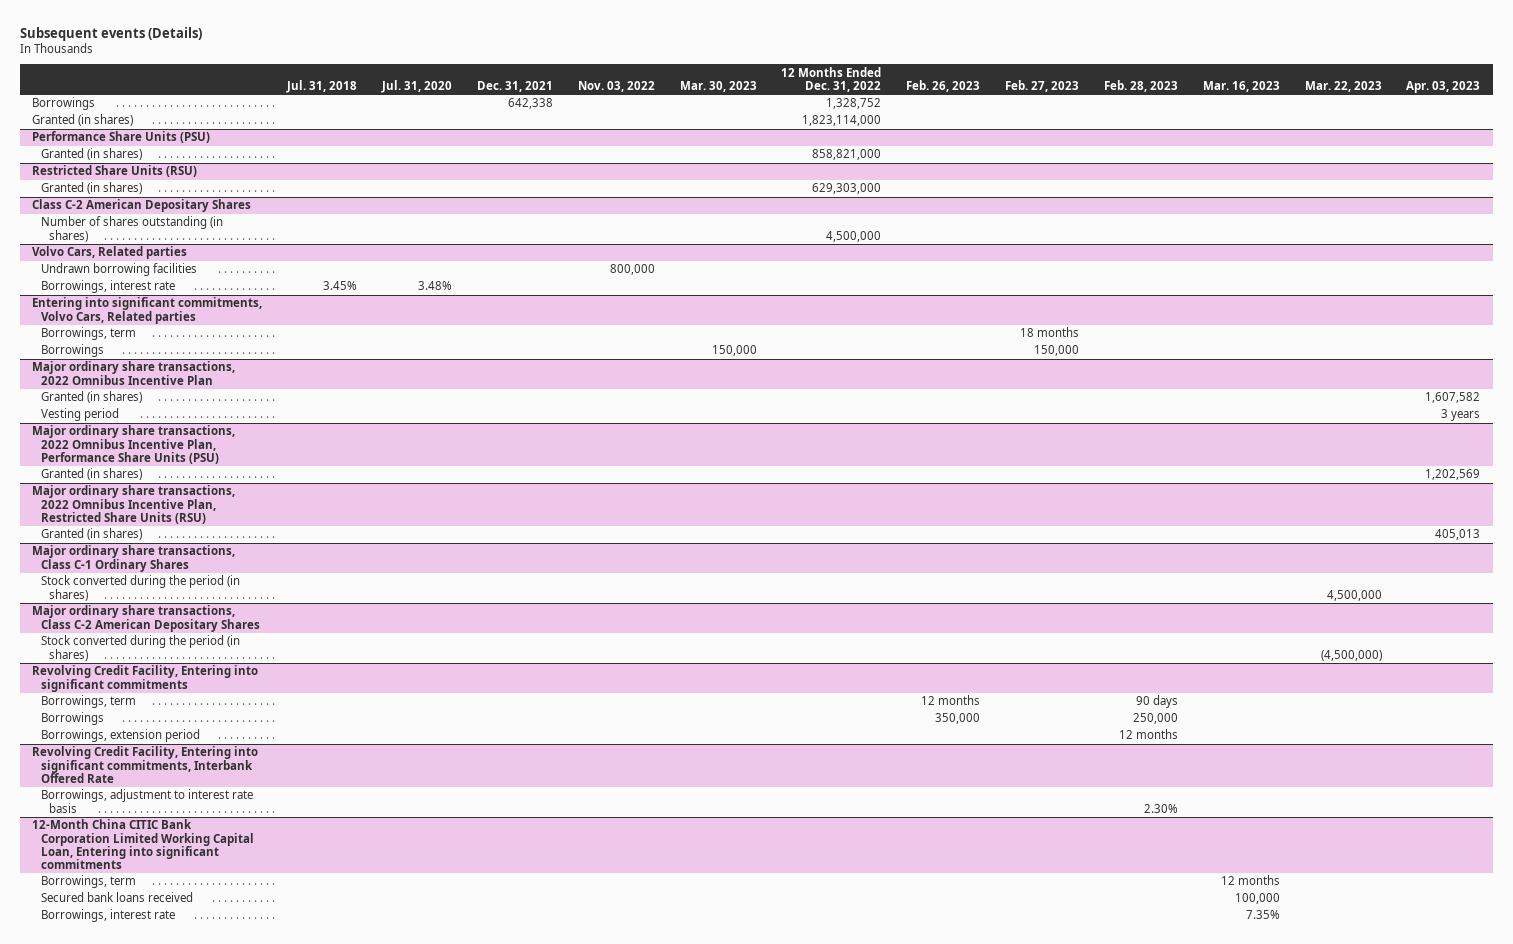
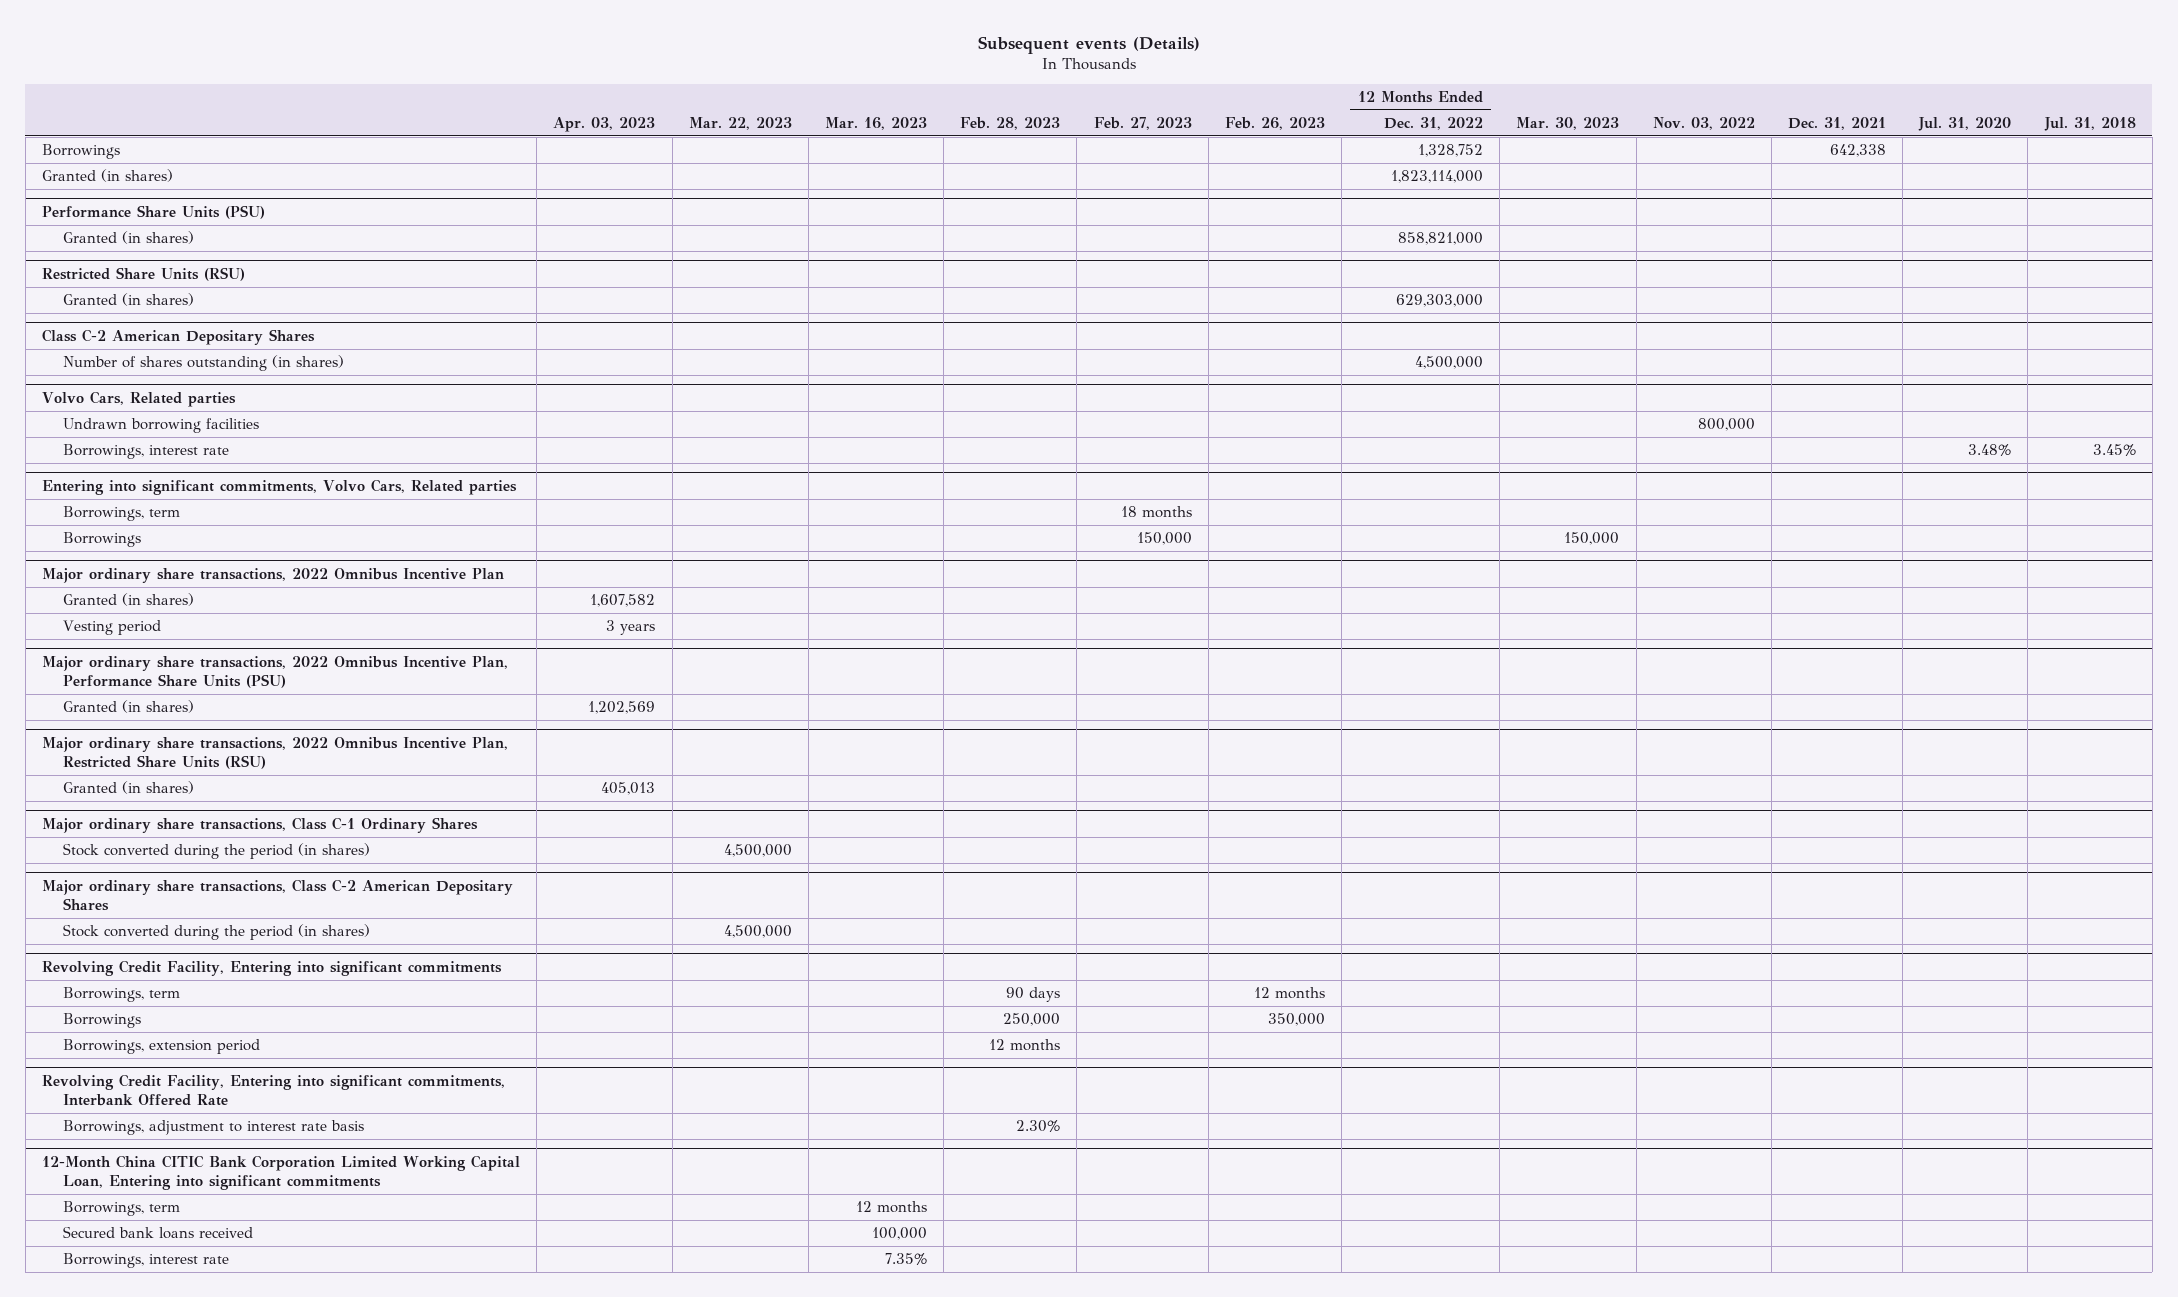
[1320,649,1382,661] (4,500,000) -> [723,925,792,939] 4,500,000

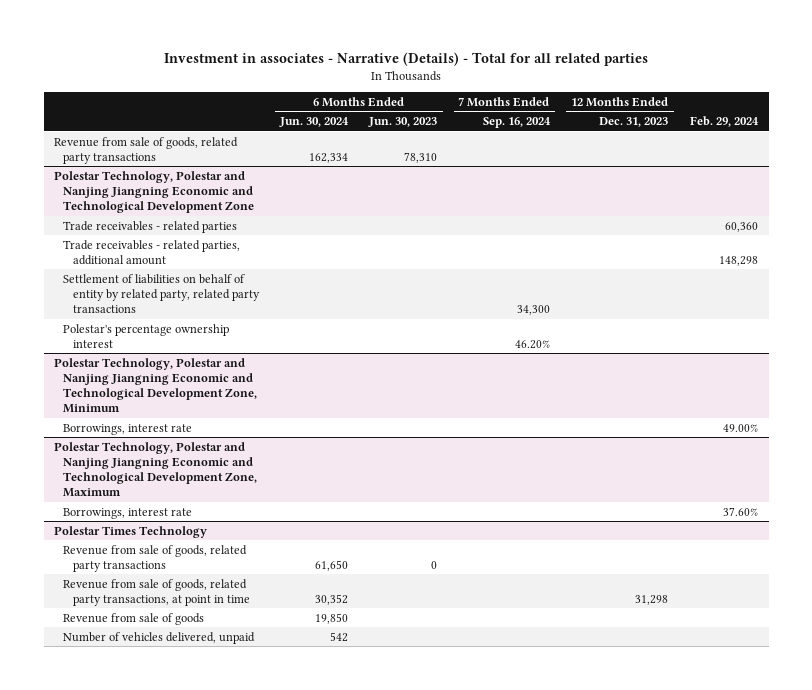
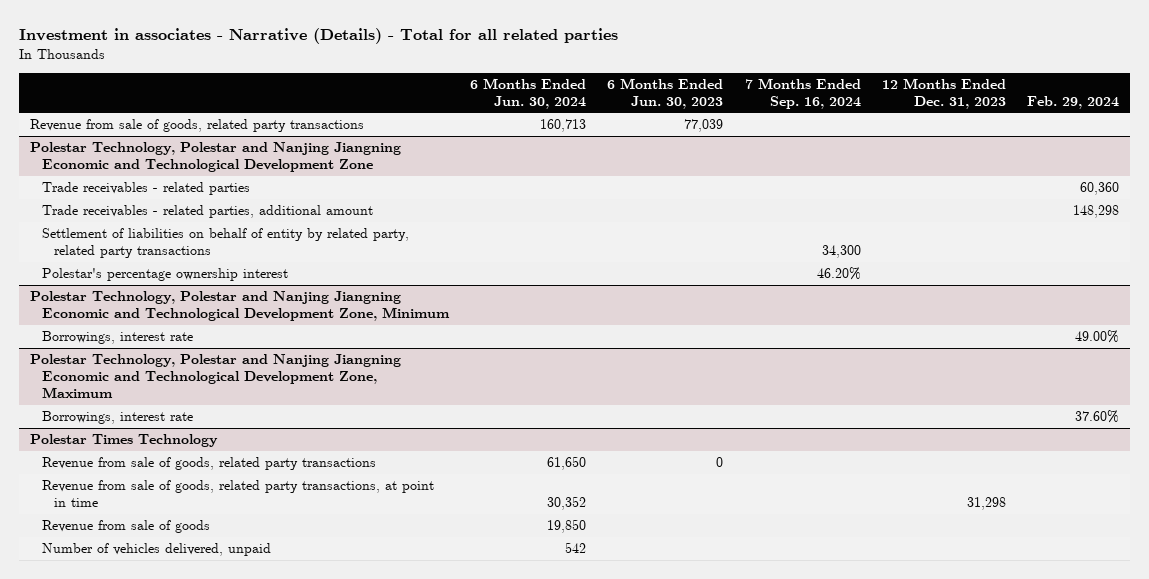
[309,152,349,163] 162,334 -> [539,119,586,133] 160,713
[404,151,438,163] 78,310 -> [684,119,724,133] 77,039

